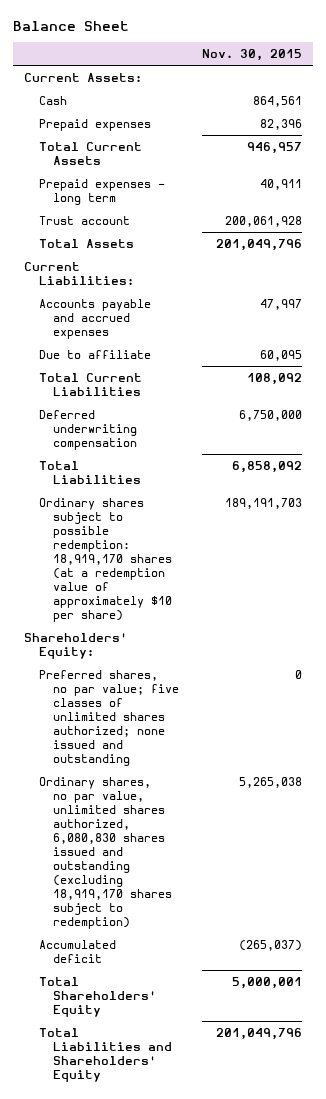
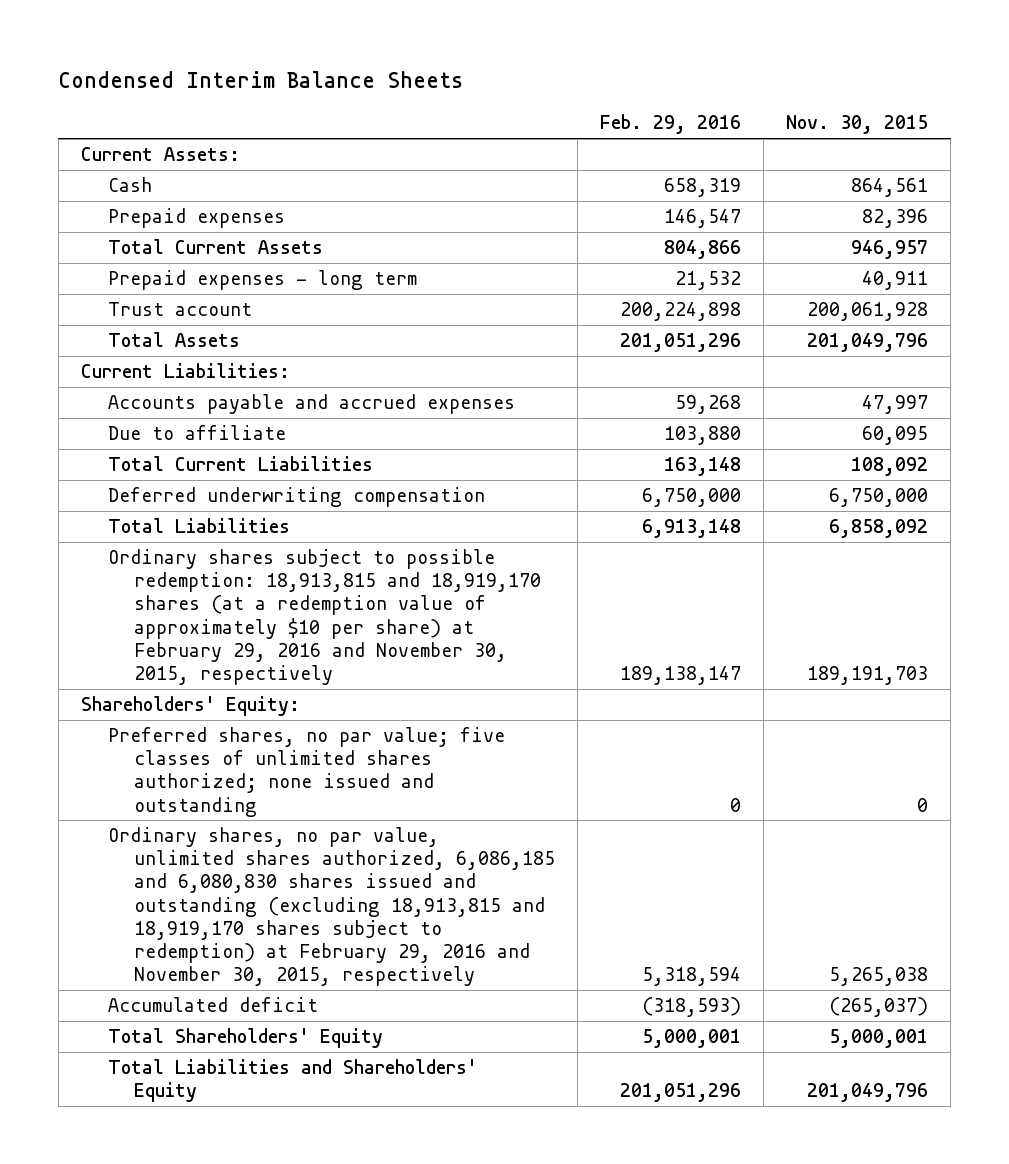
[13,20,130,31] Balance Sheet -> [58,71,464,89] Condensed Interim Balance Sheets
none -> [600,114,742,135] Feb. 29, 2016
[38,497,173,622] Ordinary shares subject to possible redemption: 18,919,170 shares (at a redemption value of approximately $10 per share) -> [107,548,542,686] Ordinary shares subject to possible redemption: 18,913,815 and 18,919,170 shares (at a redemption value of approximately $10 per share) at February 29, 2016 and November 30, 2015, respectively
[38,776,173,929] Ordinary shares, no par value, unlimited shares authorized, 6,080,830 shares issued and outstanding (excluding 18,919,170 shares subject to redemption) -> [107,826,556,987] Ordinary shares, no par value, unlimited shares authorized, 6,086,185 and 6,080,830 shares issued and outstanding (excluding 18,913,815 and 18,919,170 shares subject to redemption) at February 29, 2016 and November 30, 2015, respectively

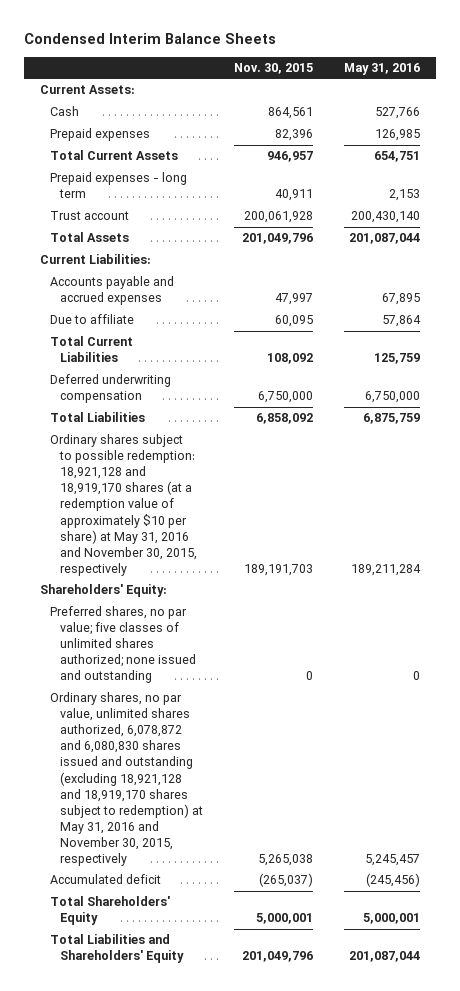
[600,114,742,135] Feb. 29, 2016 -> none
none -> [344,62,421,75] May 31, 2016
[107,548,542,686] Ordinary shares subject to possible redemption: 18,913,815 and 18,919,170 shares (at a redemption value of approximately $10 per share) at February 29, 2016 and November 30, 2015, respectively -> [50,434,198,576] Ordinary shares subject to possible redemption: 18,921,128 and 18,919,170 shares (at a redemption value of approximately $10 per share) at May 31, 2016 and November 30, 2015, respectively
[107,826,556,987] Ordinary shares, no par value, unlimited shares authorized, 6,086,185 and 6,080,830 shares issued and outstanding (excluding 18,913,815 and 18,919,170 shares subject to redemption) at February 29, 2016 and November 30, 2015, respectively -> [50,692,204,866] Ordinary shares, no par value, unlimited shares authorized, 6,078,872 and 6,080,830 shares issued and outstanding (excluding 18,921,128 and 18,919,170 shares subject to redemption) at May 31, 2016 and November 30, 2015, respectively

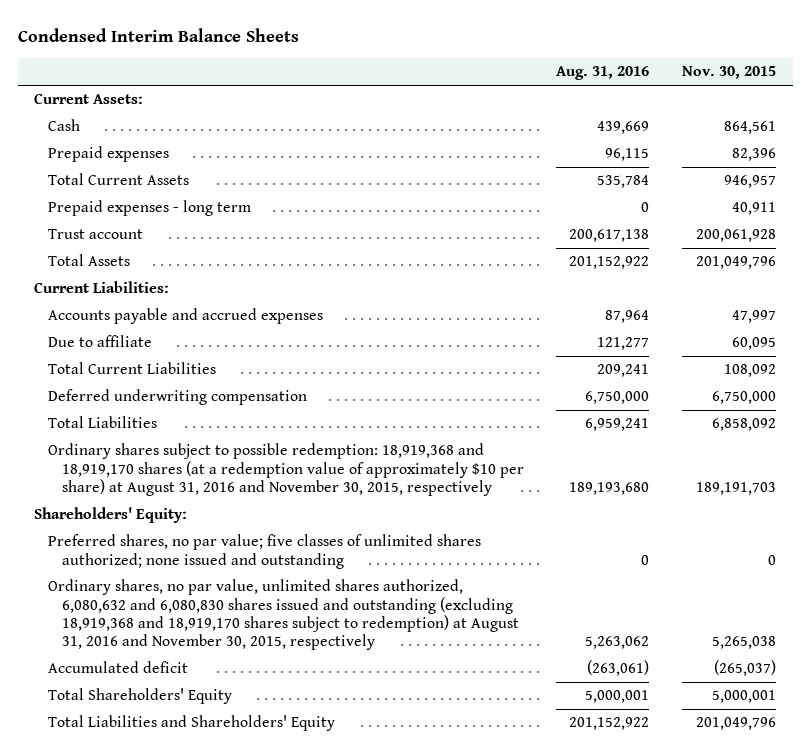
[344,62,421,75] May 31, 2016 -> none
none -> [556,66,650,81] Aug. 31, 2016
[50,434,198,576] Ordinary shares subject to possible redemption: 18,921,128 and 18,919,170 shares (at a redemption value of approximately $10 per share) at May 31, 2016 and November 30, 2015, respectively -> [47,443,524,497] Ordinary shares subject to possible redemption: 18,919,368 and 18,919,170 shares (at a redemption value of approximately $10 per share) at August 31, 2016 and November 30, 2015, respectively
[50,692,204,866] Ordinary shares, no par value, unlimited shares authorized, 6,078,872 and 6,080,830 shares issued and outstanding (excluding 18,921,128 and 18,919,170 shares subject to redemption) at May 31, 2016 and November 30, 2015, respectively -> [47,579,519,651] Ordinary shares, no par value, unlimited shares authorized, 6,080,632 and 6,080,830 shares issued and outstanding (excluding 18,919,368 and 18,919,170 shares subject to redemption) at August 31, 2016 and November 30, 2015, respectively

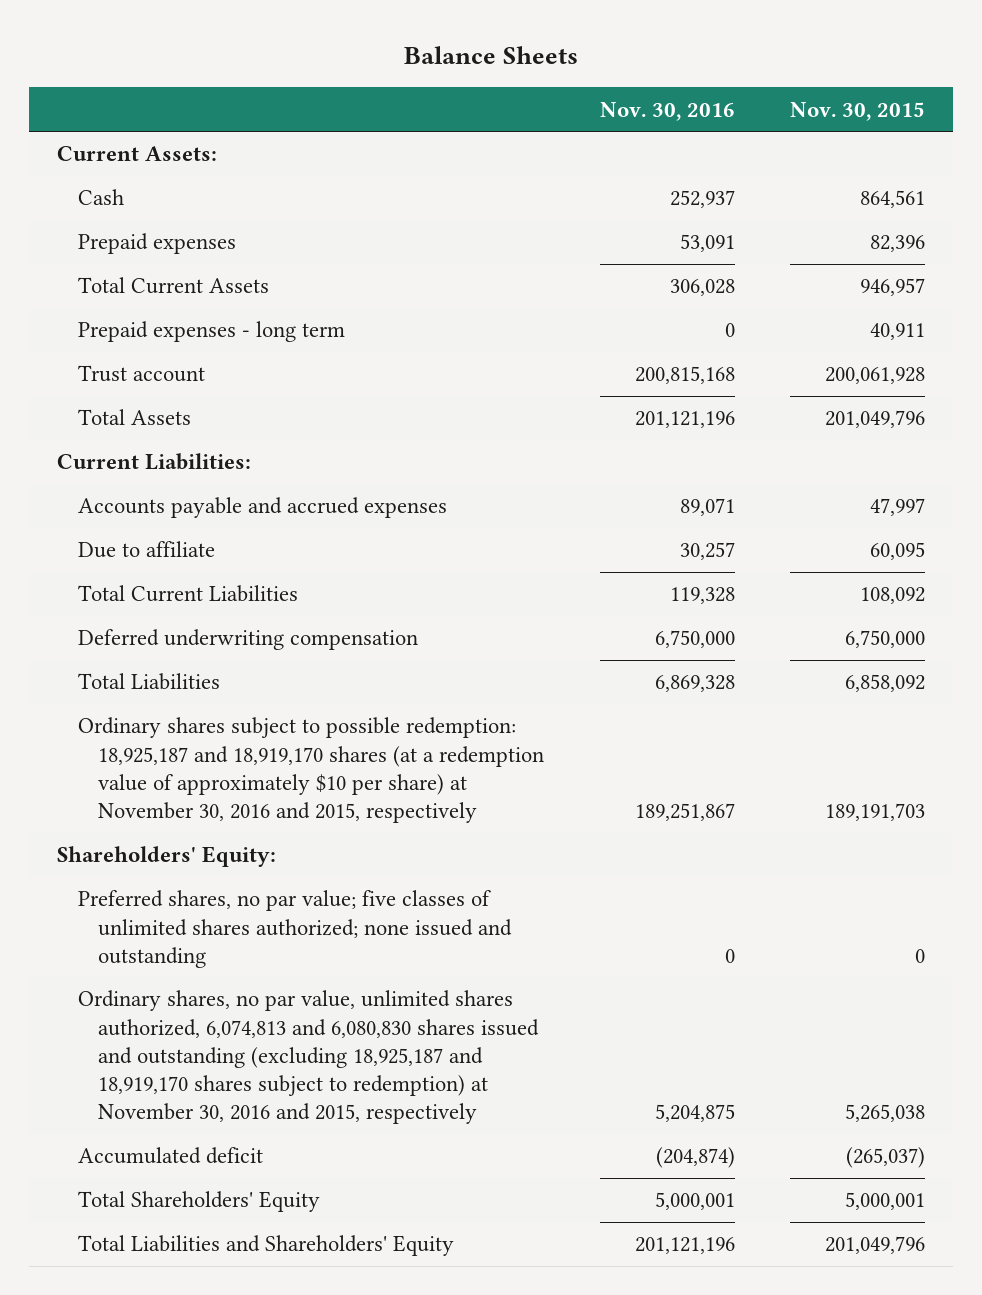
[17,28,299,43] Condensed Interim Balance Sheets -> [404,46,579,65] Balance Sheets
[556,66,650,81] Aug. 31, 2016 -> none
none -> [599,101,735,121] Nov. 30, 2016
[47,443,524,497] Ordinary shares subject to possible redemption: 18,919,368 and 18,919,170 shares (at a redemption value of approximately $10 per share) at August 31, 2016 and November 30, 2015, respectively -> [77,717,545,823] Ordinary shares subject to possible redemption: 18,925,187 and 18,919,170 shares (at a redemption value of approximately $10 per share) at November 30, 2016 and 2015, respectively
[47,579,519,651] Ordinary shares, no par value, unlimited shares authorized, 6,080,632 and 6,080,830 shares issued and outstanding (excluding 18,919,368 and 18,919,170 shares subject to redemption) at August 31, 2016 and November 30, 2015, respectively -> [77,990,540,1124] Ordinary shares, no par value, unlimited shares authorized, 6,074,813 and 6,080,830 shares issued and outstanding (excluding 18,925,187 and 18,919,170 shares subject to redemption) at November 30, 2016 and 2015, respectively

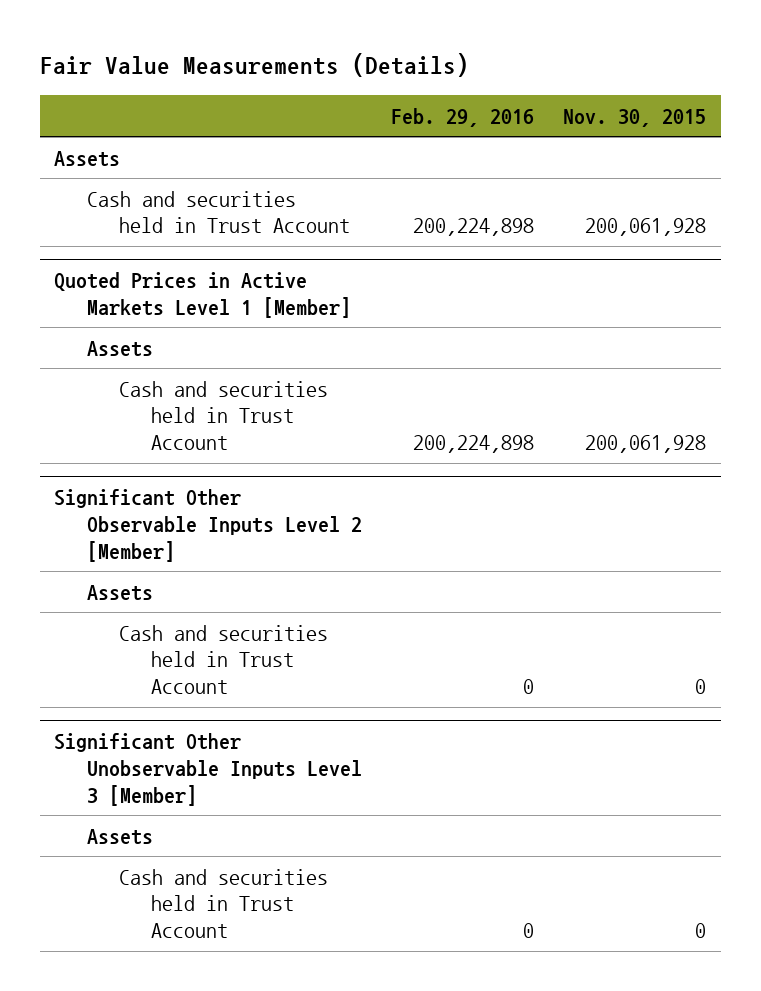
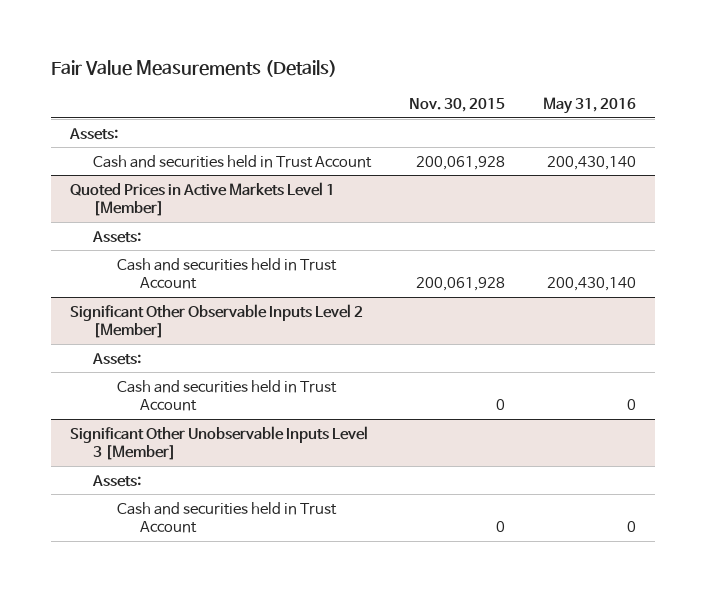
[390,107,534,127] Feb. 29, 2016 -> none
none -> [543,97,637,115] May 31, 2016
[54,150,121,167] Assets -> [68,127,118,140] Assets:
[86,340,153,357] Assets -> [92,230,142,243] Assets:
[86,584,153,601] Assets -> [92,352,142,365] Assets:
[86,828,153,845] Assets -> [92,474,142,487] Assets:

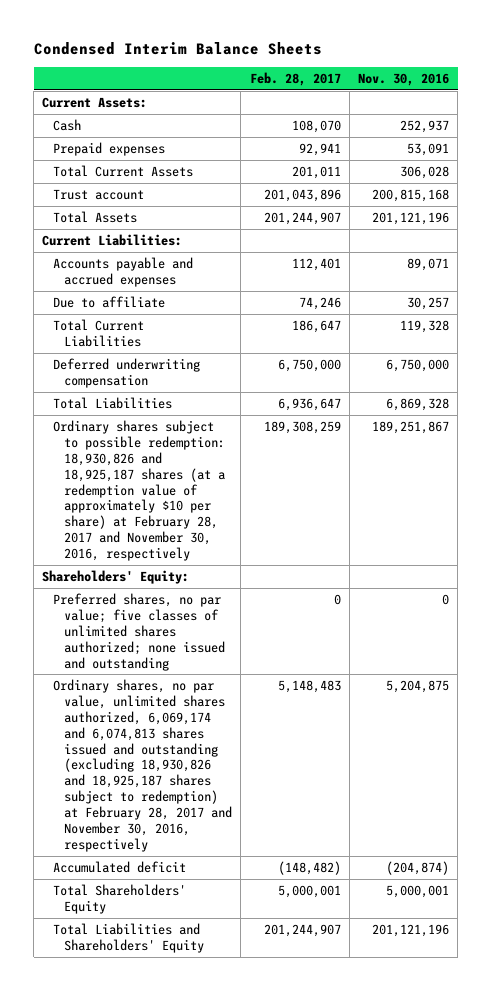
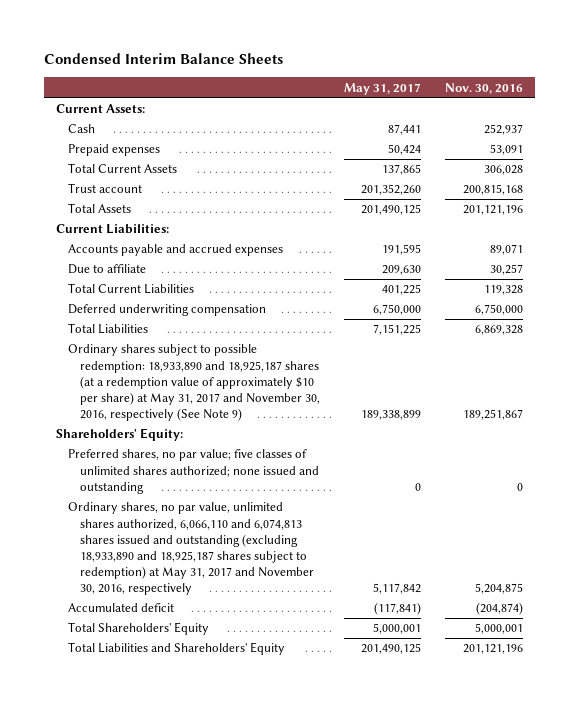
[249,71,341,86] Feb. 28, 2017 -> none
none -> [344,82,422,95] May 31, 2017
[53,419,225,562] Ordinary shares subject to possible redemption: 18,930,826 and 18,925,187 shares (at a redemption value of approximately $10 per share) at February 28, 2017 and November 30, 2016, respectively -> [67,344,320,422] Ordinary shares subject to possible redemption: 18,933,890 and 18,925,187 shares (at a redemption value of approximately $10 per share) at May 31, 2017 and November 30, 2016, respectively (See Note 9)
[53,678,232,852] Ordinary shares, no par value, unlimited shares authorized, 6,069,174 and 6,074,813 shares issued and outstanding (excluding 18,930,826 and 18,925,187 shares subject to redemption) at February 28, 2017 and November 30, 2016, respectively -> [67,502,314,596] Ordinary shares, no par value, unlimited shares authorized, 6,066,110 and 6,074,813 shares issued and outstanding (excluding 18,933,890 and 18,925,187 shares subject to redemption) at May 31, 2017 and November 30, 2016, respectively

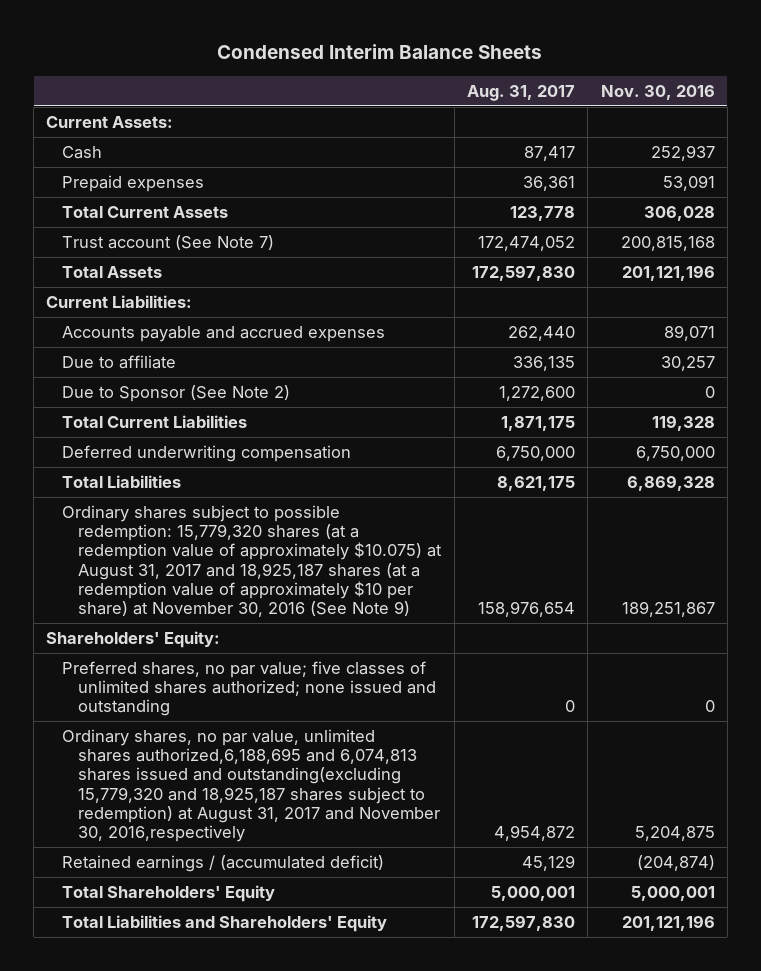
[344,82,422,95] May 31, 2017 -> none
none -> [467,84,576,101] Aug. 31, 2017
[67,183,142,194] Trust account -> [62,234,275,250] Trust account (See Note 7)
none -> [62,384,291,402] Due to Sponsor (See Note 2)
[67,344,320,422] Ordinary shares subject to possible redemption: 18,933,890 and 18,925,187 shares (at a redemption value of approximately $10 per share) at May 31, 2017 and November 30, 2016, respectively (See Note 9) -> [62,504,443,617] Ordinary shares subject to possible redemption: 15,779,320 shares (at a redemption value of approximately $10.075) at August 31, 2017 and 18,925,187 shares (at a redemption value of approximately $10 per share) at November 30, 2016 (See Note 9)
[67,502,314,596] Ordinary shares, no par value, unlimited shares authorized, 6,066,110 and 6,074,813 shares issued and outstanding (excluding 18,933,890 and 18,925,187 shares subject to redemption) at May 31, 2017 and November 30, 2016, respectively -> [62,728,441,842] Ordinary shares, no par value, unlimited shares authorized,6,188,695 and 6,074,813 shares issued and outstanding(excluding 15,779,320 and 18,925,187 shares subject to redemption) at August 31, 2017 and November 30, 2016,respectively
[67,603,174,613] Accumulated deficit -> [62,854,385,872] Retained earnings / (accumulated deficit)

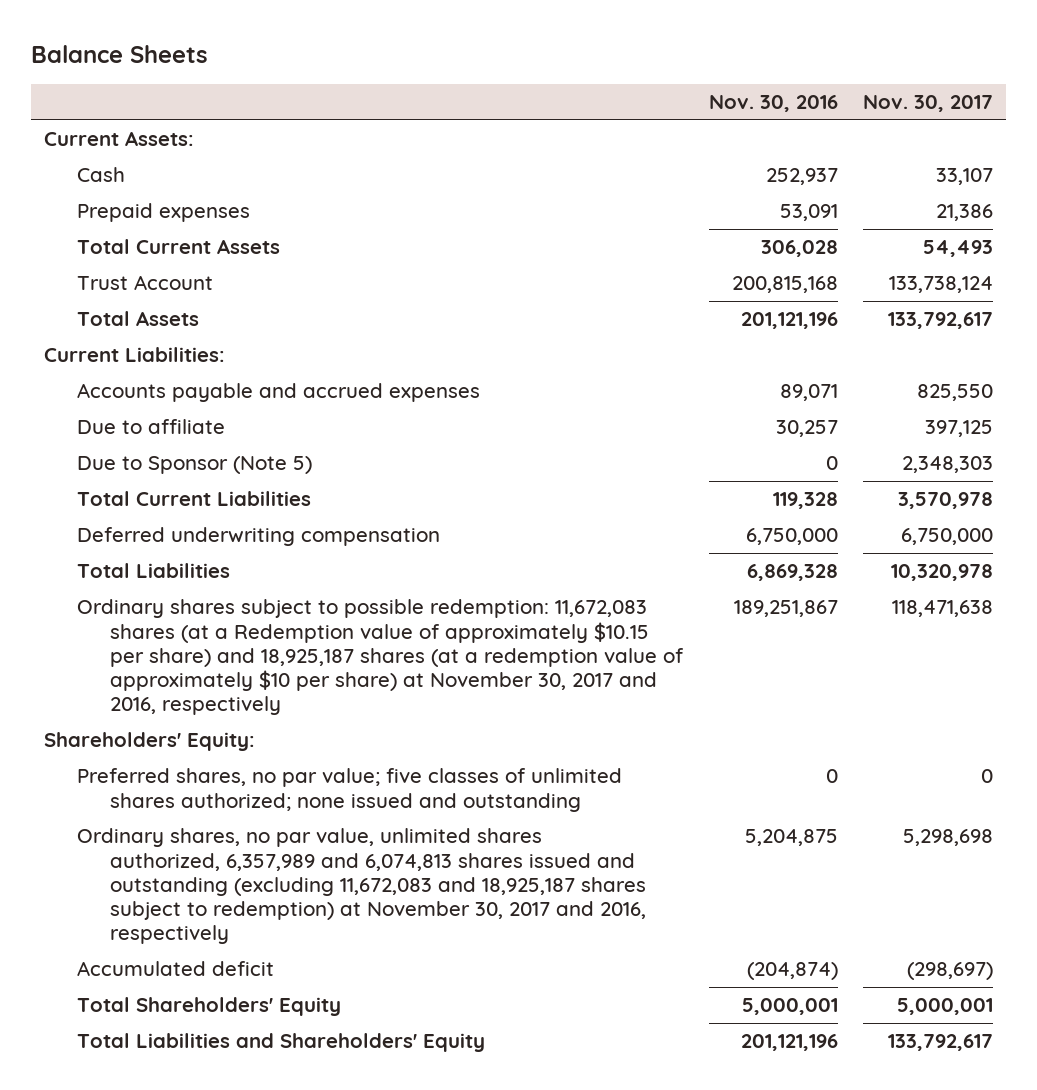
[217,44,543,60] Condensed Interim Balance Sheets -> [30,44,208,63] Balance Sheets
[467,84,576,101] Aug. 31, 2017 -> none
none -> [863,95,994,113] Nov. 30, 2017
[62,234,275,250] Trust account (See Note 7) -> [76,275,213,291] Trust Account
[62,384,291,402] Due to Sponsor (See Note 2) -> [76,456,312,475] Due to Sponsor (Note 5)
[62,504,443,617] Ordinary shares subject to possible redemption: 15,779,320 shares (at a redemption value of approximately $10.075) at August 31, 2017 and 18,925,187 shares (at a redemption value of approximately $10 per share) at November 30, 2016 (See Note 9) -> [76,599,684,715] Ordinary shares subject to possible redemption: 11,672,083 shares (at a Redemption value of approximately $10.15 per share) and 18,925,187 shares (at a redemption value of approximately $10 per share) at November 30, 2017 and 2016, respectively
[62,728,441,842] Ordinary shares, no par value, unlimited shares authorized,6,188,695 and 6,074,813 shares issued and outstanding(excluding 15,779,320 and 18,925,187 shares subject to redemption) at August 31, 2017 and November 30, 2016,respectively -> [76,828,646,944] Ordinary shares, no par value, unlimited shares authorized, 6,357,989 and 6,074,813 shares issued and outstanding (excluding 11,672,083 and 18,925,187 shares subject to redemption) at November 30, 2017 and 2016, respectively
[62,854,385,872] Retained earnings / (accumulated deficit) -> [76,961,274,977] Accumulated deficit

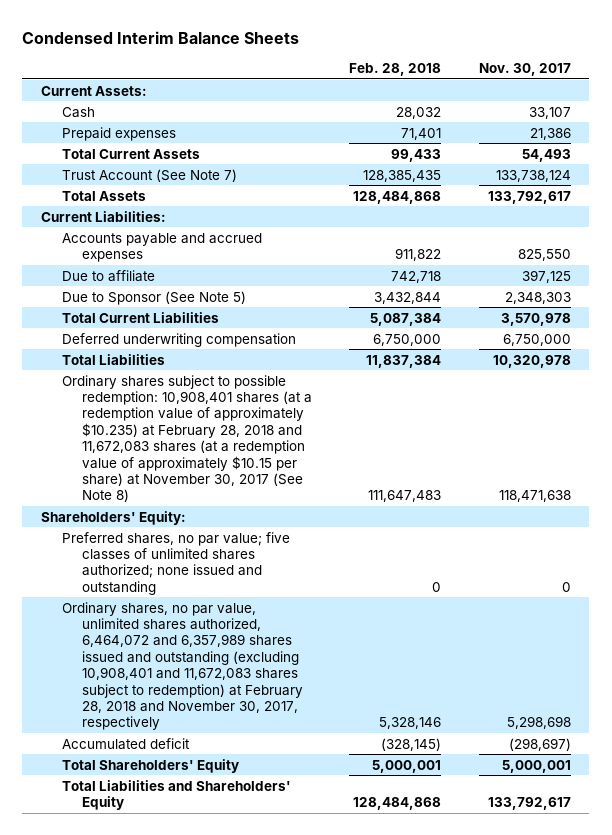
[30,44,208,63] Balance Sheets -> [22,30,300,44] Condensed Interim Balance Sheets
[708,95,838,113] Nov. 30, 2016 -> none
none -> [349,63,442,77] Feb. 28, 2018
[76,275,213,291] Trust Account -> [61,168,237,182] Trust Account (See Note 7)
[76,456,312,475] Due to Sponsor (Note 5) -> [61,290,246,305] Due to Sponsor (See Note 5)
[76,599,684,715] Ordinary shares subject to possible redemption: 11,672,083 shares (at a Redemption value of approximately $10.15 per share) and 18,925,187 shares (at a redemption value of approximately $10 per share) at November 30, 2017 and 2016, respectively -> [61,374,312,503] Ordinary shares subject to possible redemption: 10,908,401 shares (at a redemption value of approximately $10.235) at February 28, 2018 and 11,672,083 shares (at a redemption value of approximately $10.15 per share) at November 30, 2017 (See Note 8)
[76,828,646,944] Ordinary shares, no par value, unlimited shares authorized, 6,357,989 and 6,074,813 shares issued and outstanding (excluding 11,672,083 and 18,925,187 shares subject to redemption) at November 30, 2017 and 2016, respectively -> [61,601,303,731] Ordinary shares, no par value, unlimited shares authorized, 6,464,072 and 6,357,989 shares issued and outstanding (excluding 10,908,401 and 11,672,083 shares subject to redemption) at February 28, 2018 and November 30, 2017, respectively

